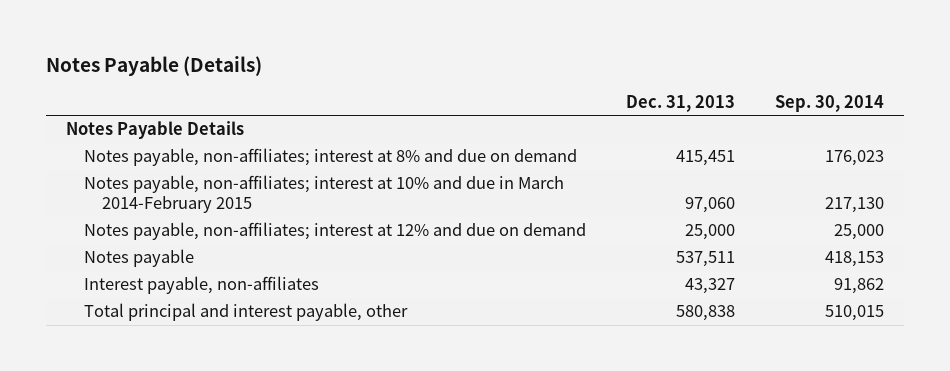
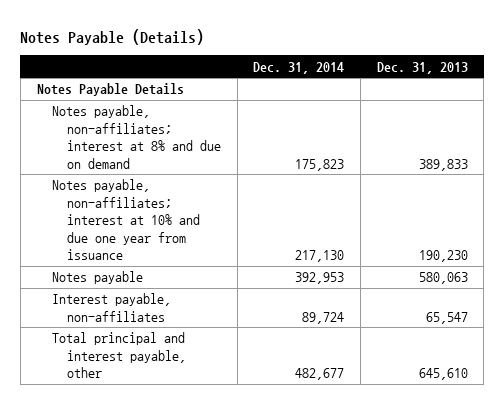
[774,95,884,113] Sep. 30, 2014 -> none
none -> [253,61,345,74] Dec. 31, 2014
[84,222,587,241] Notes payable, non-affiliates; interest at 12% and due on demand -> none
[676,150,736,167] 415,451 -> [418,158,468,171] 389,833
[84,175,565,214] Notes payable, non-affiliates; interest at 10% and due in March 2014-February 2015 -> [51,179,200,261] Notes payable, non-affiliates; interest at 10% and due one year from issuance
[685,197,736,214] 97,060 -> [418,250,468,263] 190,230
[676,251,736,268] 537,511 -> [418,272,468,285] 580,063
[685,278,736,295] 43,327 -> [425,311,468,324] 65,547
[676,305,736,322] 580,838 -> [418,368,468,381] 645,610

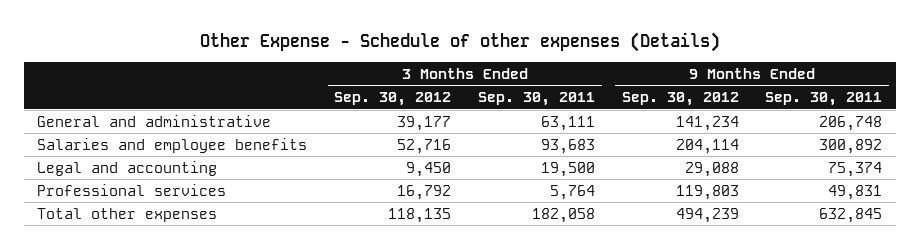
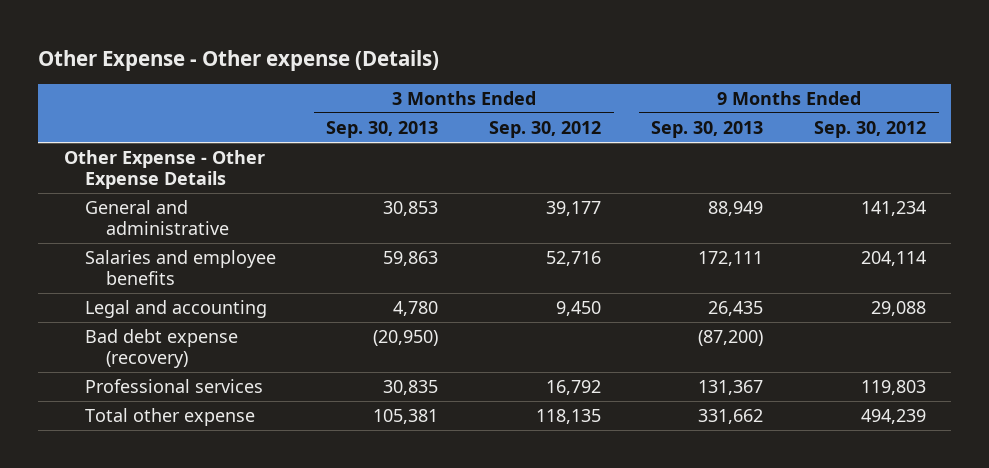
[199,32,720,53] Other Expense - Schedule of other expenses (Details) -> [38,49,440,71] Other Expense - Other expense (Details)
[477,92,595,107] Sep. 30, 2011 -> none
[765,92,883,107] Sep. 30, 2011 -> none
none -> [326,120,439,138] Sep. 30, 2013
none -> [651,120,764,138] Sep. 30, 2013
none -> [63,150,265,189] Other Expense - Other Expense Details
none -> [84,329,238,368] Bad debt expense (recovery)
[37,207,218,222] Total other expenses -> [84,408,255,427] Total other expense

